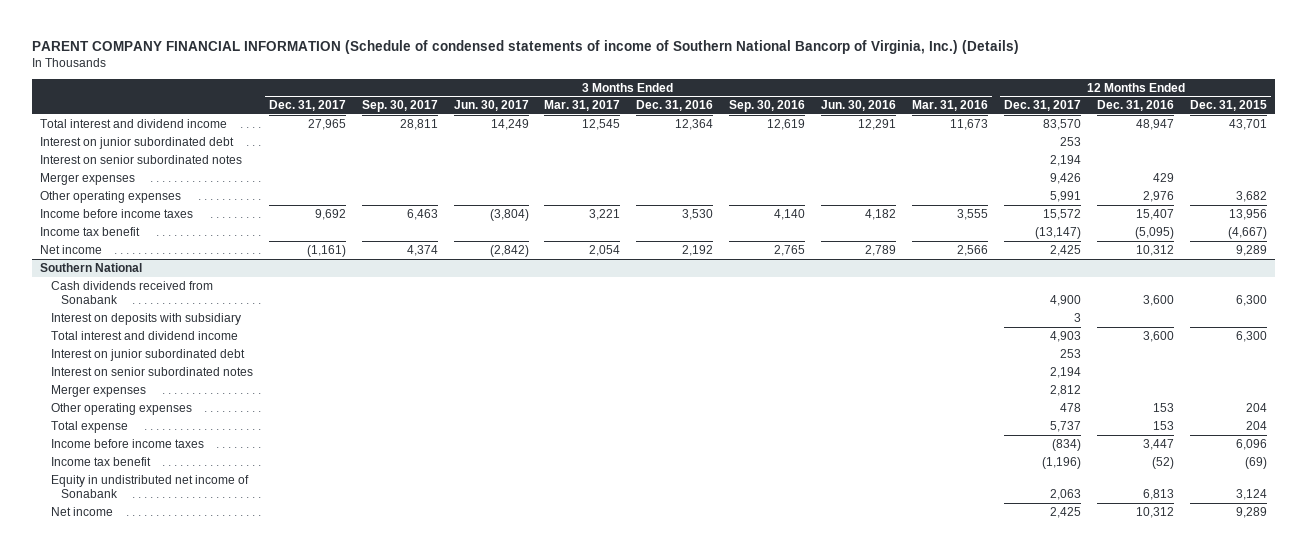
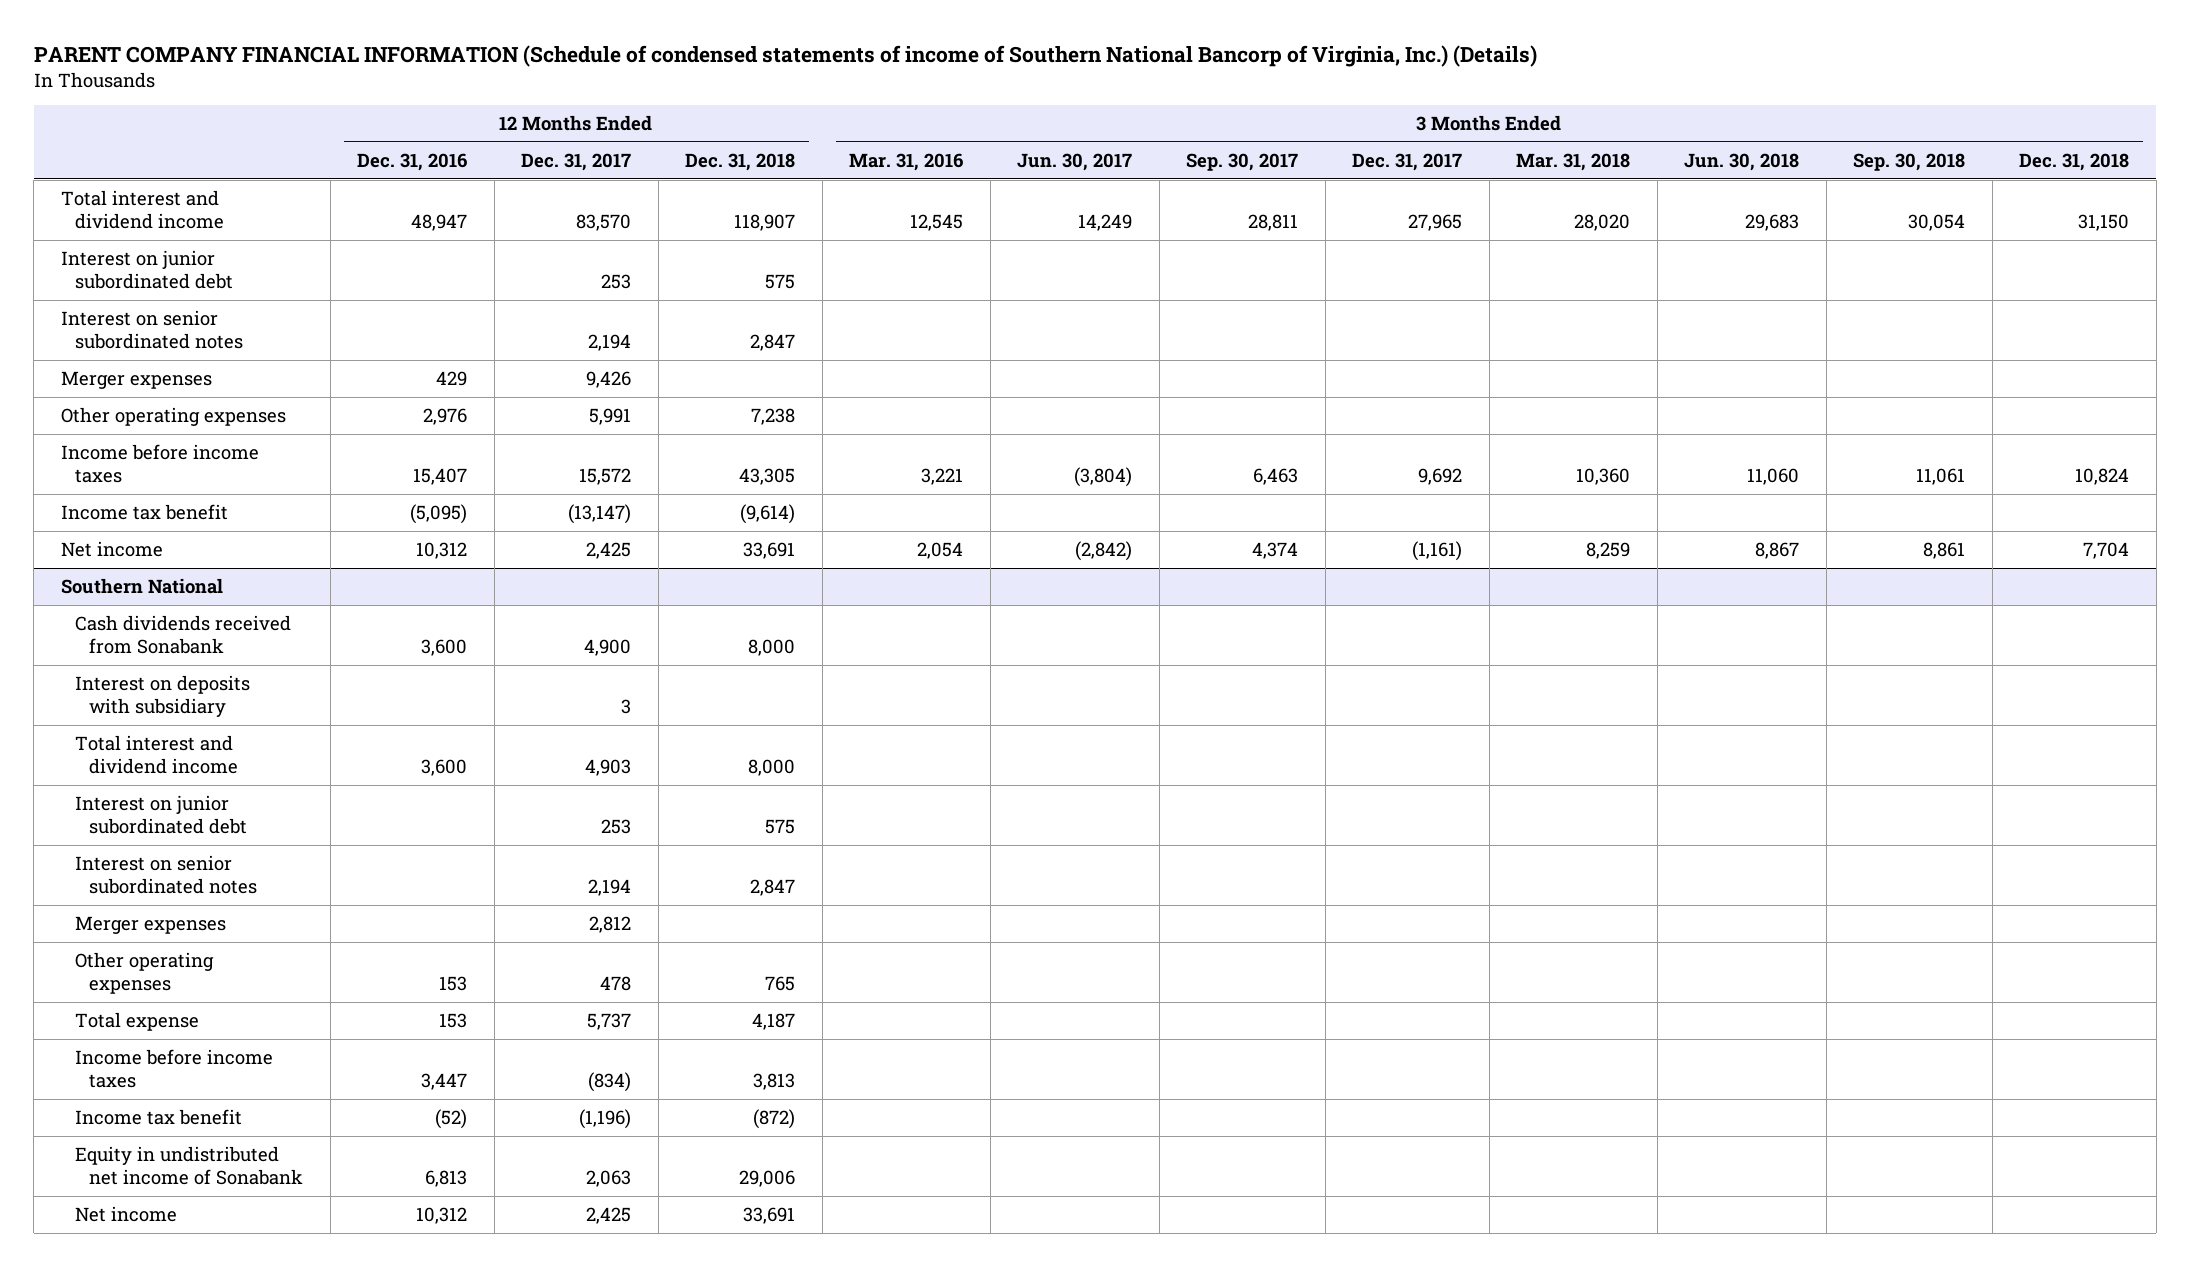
[544,100,621,112] Mar. 31, 2017 -> none
[636,100,714,112] Dec. 31, 2016 -> none
[729,100,806,113] Sep. 30, 2016 -> none
[821,100,897,112] Jun. 30, 2016 -> none
[1189,100,1267,112] Dec. 31, 2015 -> none
none -> [685,152,796,171] Dec. 31, 2018
none -> [1516,152,1631,171] Mar. 31, 2018
none -> [1684,152,1800,171] Jun. 30, 2018
none -> [1853,152,1966,171] Sep. 30, 2018
none -> [2019,152,2130,171] Dec. 31, 2018
[950,118,989,130] 11,673 -> [910,213,964,231] 12,545
[957,208,989,220] 3,555 -> [921,467,964,485] 3,221
[957,244,989,256] 2,566 -> [917,541,964,559] 2,054

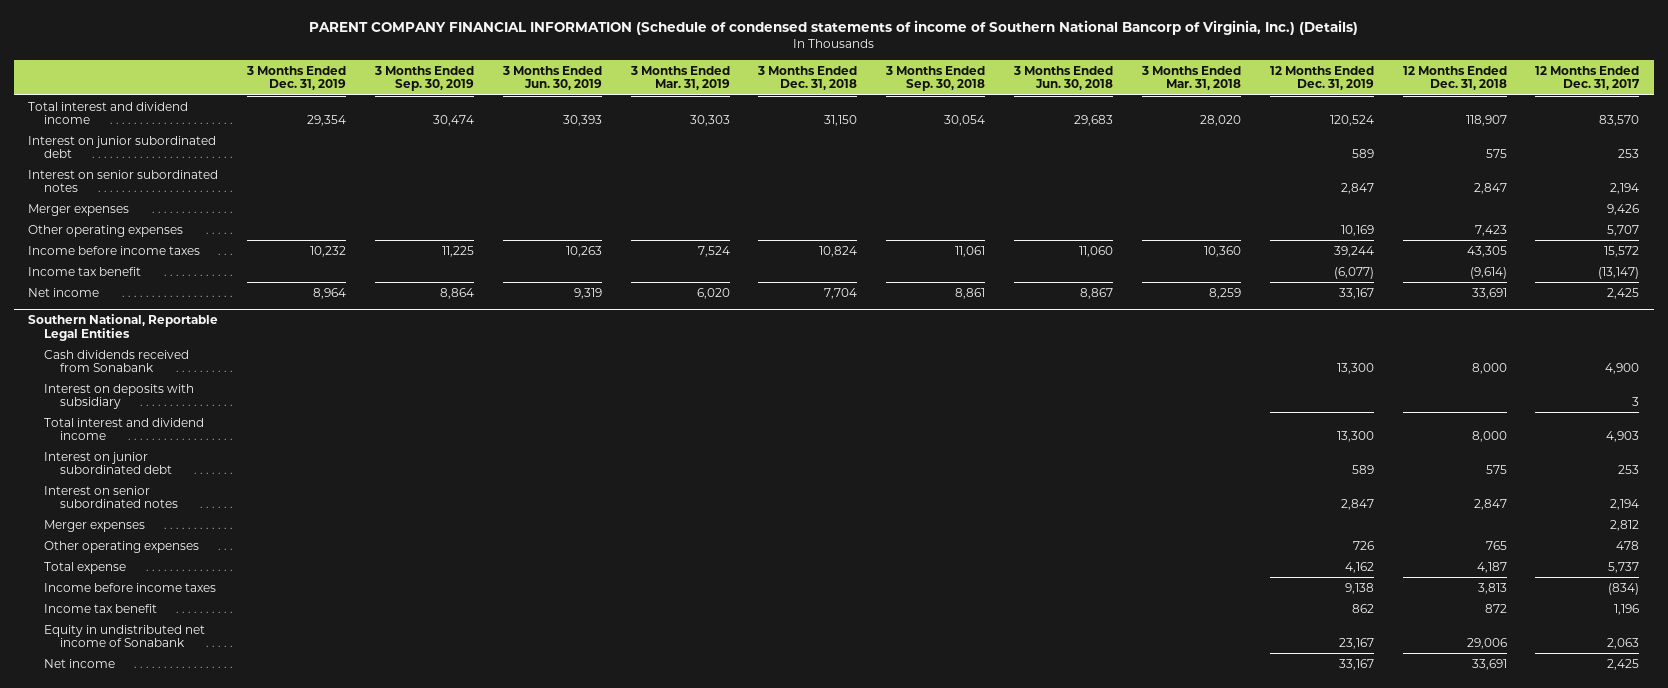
[357,152,468,171] Dec. 31, 2016 -> none
[849,152,964,171] Mar. 31, 2016 -> none
[1017,152,1133,171] Jun. 30, 2017 -> none
[1186,152,1299,171] Sep. 30, 2017 -> none
[1352,152,1463,171] Dec. 31, 2017 -> none
none -> [245,65,346,91] 3 Months Ended Dec. 31, 2019
none -> [373,65,474,92] 3 Months Ended Sep. 30, 2019
none -> [501,65,602,91] 3 Months Ended Jun. 30, 2019
none -> [629,65,730,91] 3 Months Ended Mar. 31, 2019
none -> [1269,65,1374,91] 12 Months Ended Dec. 31, 2019
[589,407,632,425] 5,991 -> [1607,224,1640,236] 5,707
[751,407,796,425] 7,238 -> [1474,224,1507,236] 7,423
[60,577,223,594] Southern National -> none
none -> [28,314,219,342] Southern National, Reportable Legal Entities
[579,1108,632,1129] (1,196) -> [1614,603,1640,615] 1,196
[753,1108,796,1129] (872) -> [1484,603,1507,613] 872

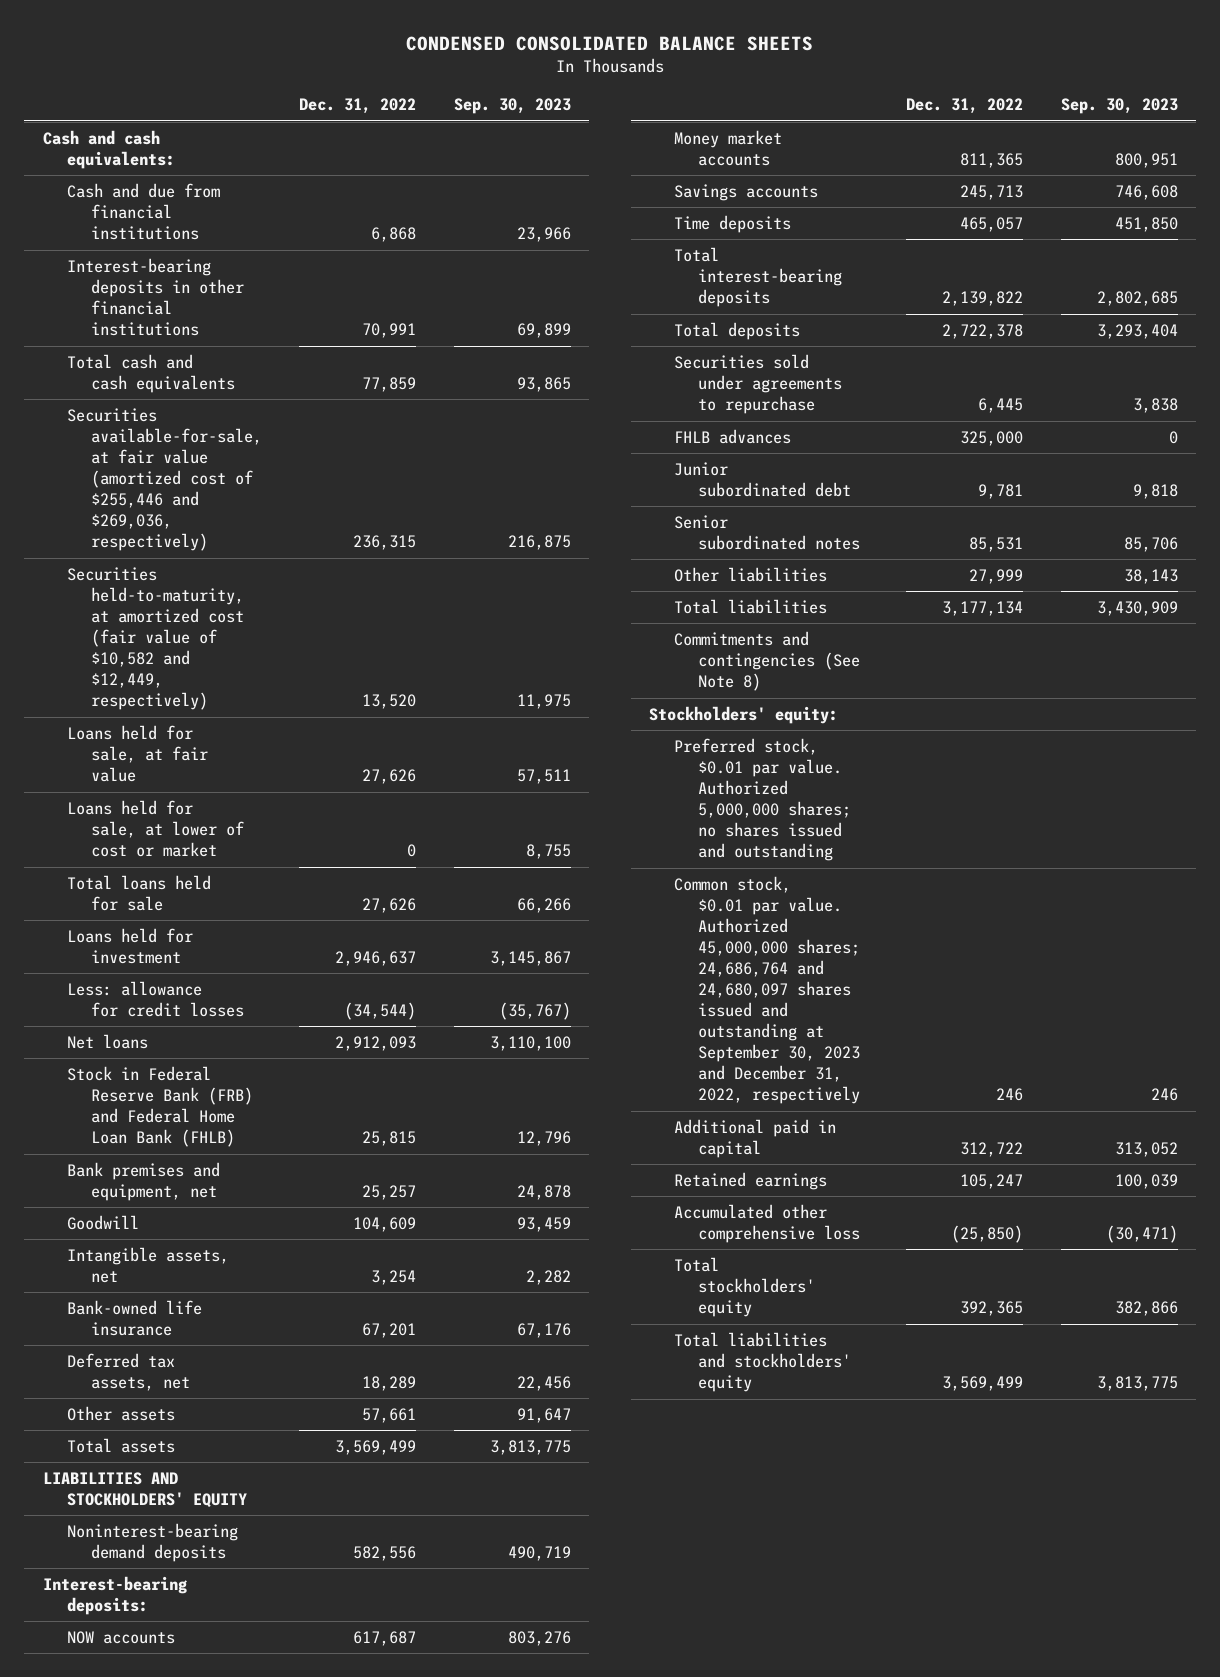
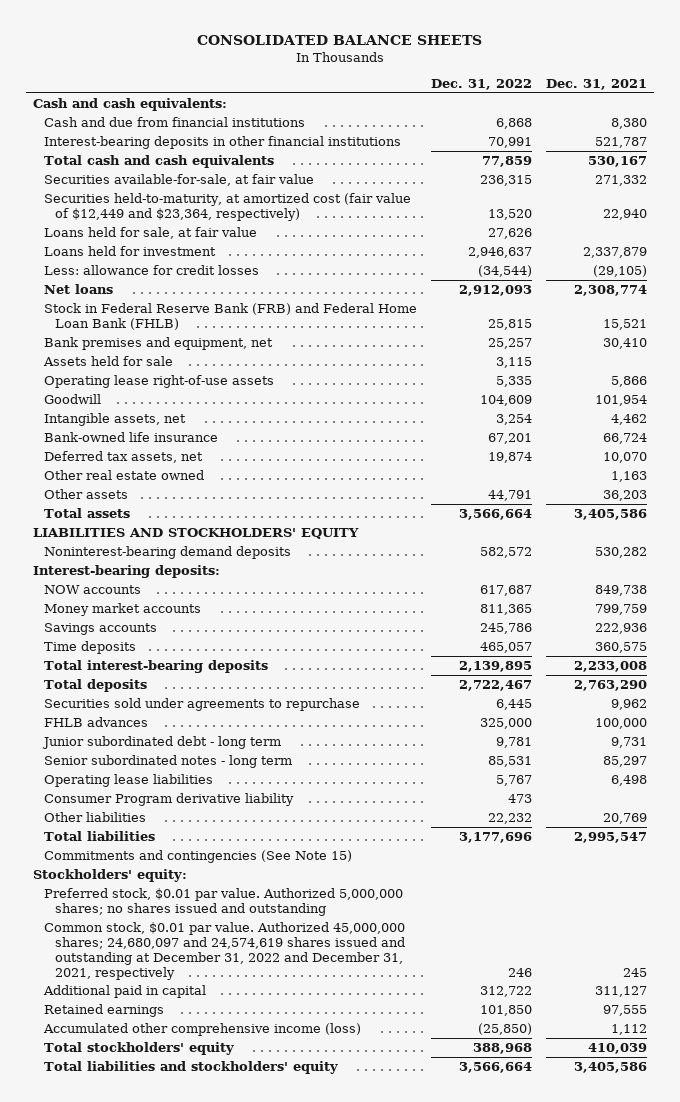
[406,35,814,51] CONDENSED CONSOLIDATED BALANCE SHEETS -> [196,34,482,45] CONSOLIDATED BALANCE SHEETS
[453,98,571,115] Sep. 30, 2023 -> none
none -> [546,78,648,90] Dec. 31, 2021
[66,407,263,552] Securities available-for-sale, at fair value (amortized cost of $255,446 and $269,036, respectively) -> [43,173,314,186] Securities available-for-sale, at fair value
[66,566,245,711] Securities held-to-maturity, at amortized cost (fair value of $10,582 and $12,449, respectively) -> [43,192,411,221] Securities held-to-maturity, at amortized cost (fair value of $12,449 and $23,364, respectively)
[66,799,245,858] Loans held for sale, at lower of cost or market -> none
[66,874,211,912] Total loans held for sale -> none
none -> [42,355,173,366] Assets held for sale
none -> [43,374,274,388] Operating lease right-of-use assets
[362,1376,417,1392] 18,289 -> [488,451,533,463] 19,874
none -> [43,469,204,480] Other real estate owned
[362,1407,417,1423] 57,661 -> [488,489,533,501] 44,791
[335,1439,417,1455] 3,569,499 -> [459,508,533,520] 3,566,664
[353,1546,417,1562] 582,556 -> [480,546,533,558] 582,572
[960,184,1024,200] 245,713 -> [480,622,533,634] 245,786
[942,291,1024,307] 2,139,822 -> [459,660,533,672] 2,139,895
[942,323,1024,339] 2,722,378 -> [459,679,533,691] 2,722,467
[673,461,851,498] Junior subordinated debt -> [41,735,281,749] Junior subordinated debt - long term
[673,514,860,551] Senior subordinated notes -> [43,754,292,768] Senior subordinated notes - long term
none -> [43,773,213,787] Operating lease liabilities
none -> [43,792,294,806] Consumer Program derivative liability
[969,568,1024,584] 27,999 -> [488,812,533,824] 22,232
[942,600,1024,616] 3,177,134 -> [459,831,533,843] 3,177,696
[673,630,860,692] Commitments and contingencies (See Note 8) -> [43,849,352,863] Commitments and contingencies (See Note 15)
[673,875,860,1105] Common stock, $0.01 par value. Authorized 45,000,000 shares; 24,686,764 and 24,680,097 shares issued and outstanding at September 30, 2023 and December 31, 2022, respectively -> [43,921,406,980] Common stock, $0.01 par value. Authorized 45,000,000 shares; 24,680,097 and 24,574,619 shares issued and outstanding at December 31, 2022 and December 31, 2021, respectively
[960,1173,1024,1189] 105,247 -> [480,1004,533,1016] 101,850
[673,1203,860,1244] Accumulated other comprehensive loss -> [42,1022,361,1036] Accumulated other comprehensive income (loss)
[960,1301,1024,1317] 392,365 -> [473,1042,533,1054] 388,968
[942,1376,1024,1392] 3,569,499 -> [459,1061,533,1073] 3,566,664

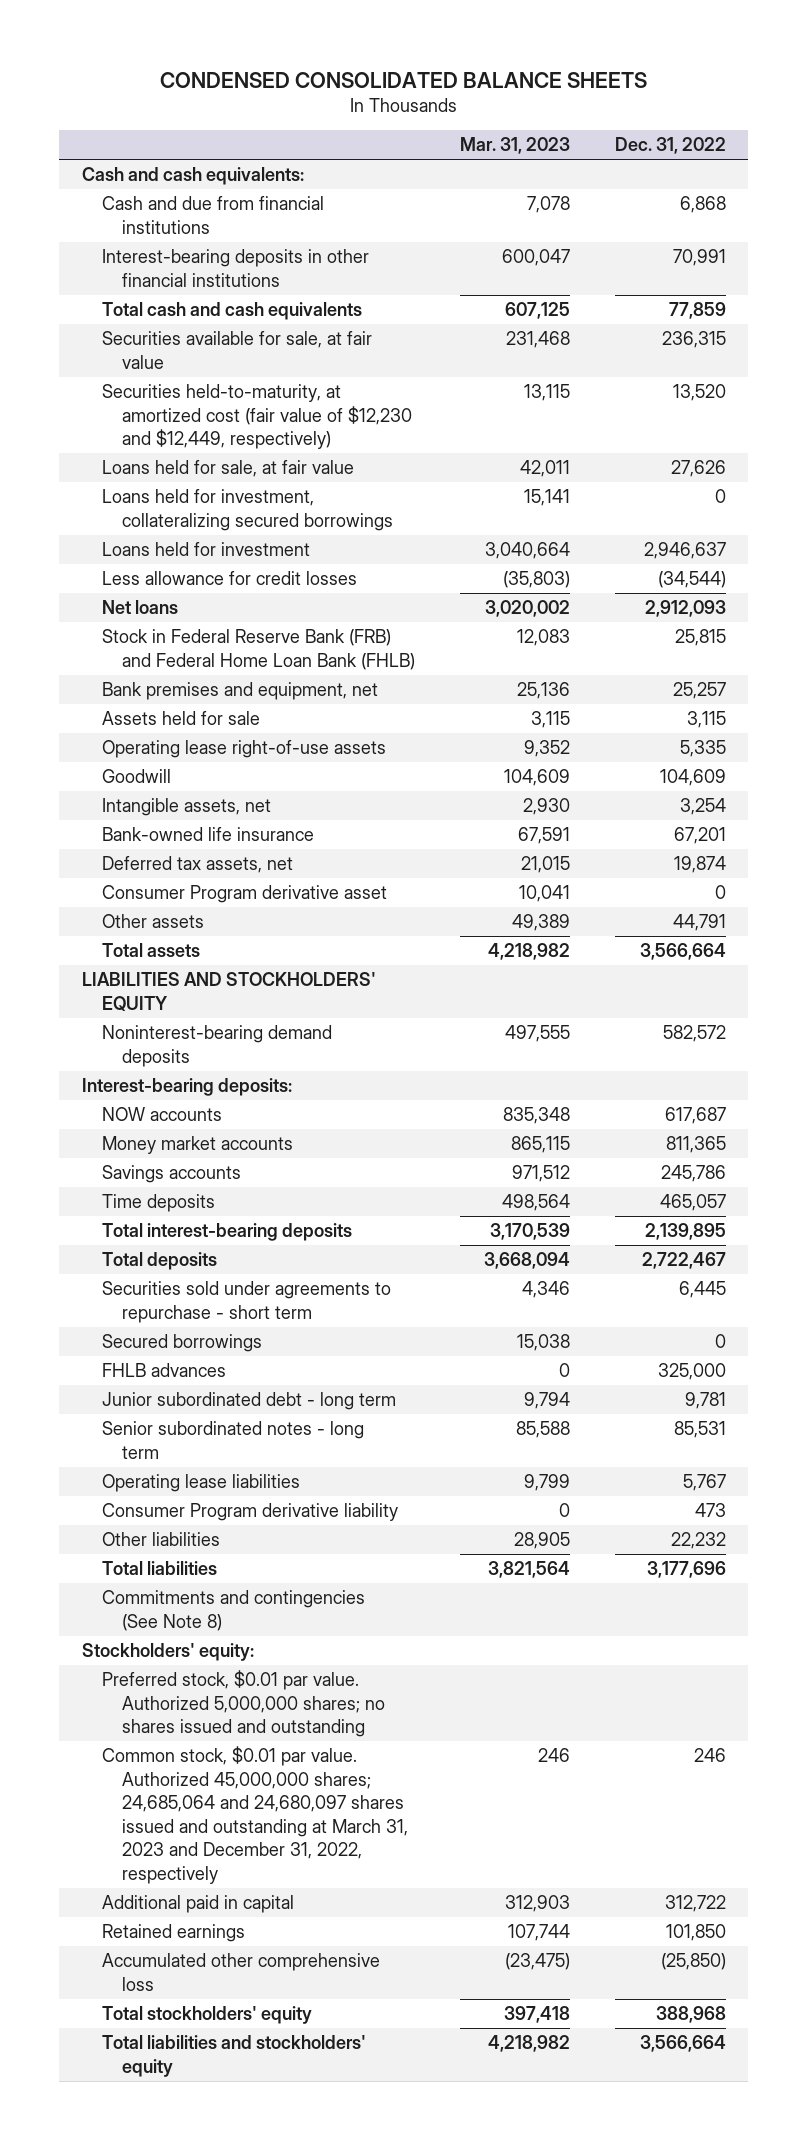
[196,34,482,45] CONSOLIDATED BALANCE SHEETS -> [159,71,647,88] CONDENSED CONSOLIDATED BALANCE SHEETS
[546,78,648,90] Dec. 31, 2021 -> none
none -> [459,137,570,155] Mar. 31, 2023
[43,173,314,186] Securities available-for-sale, at fair value -> [101,331,372,369] Securities available for sale, at fair value
[43,192,411,221] Securities held-to-maturity, at amortized cost (fair value of $12,449 and $23,364, respectively) -> [101,384,412,450] Securities held-to-maturity, at amortized cost (fair value of $12,230 and $12,449, respectively)
none -> [101,489,393,531] Loans held for investment, collateralizing secured borrowings
[43,264,259,275] Less: allowance for credit losses -> [101,571,357,586] Less allowance for credit losses
[43,469,204,480] Other real estate owned -> none
none -> [101,885,387,904] Consumer Program derivative asset
[43,697,360,711] Securities sold under agreements to repurchase -> [101,1281,391,1323] Securities sold under agreements to repurchase - short term
none -> [101,1334,262,1353] Secured borrowings
[43,849,352,863] Commitments and contingencies (See Note 15) -> [101,1590,365,1631] Commitments and contingencies (See Note 8)
[43,921,406,980] Common stock, $0.01 par value. Authorized 45,000,000 shares; 24,680,097 and 24,574,619 shares issued and outstanding at December 31, 2022 and December 31, 2021, respectively -> [101,1746,408,1884] Common stock, $0.01 par value. Authorized 45,000,000 shares; 24,685,064 and 24,680,097 shares issued and outstanding at March 31, 2023 and December 31, 2022, respectively
[42,1022,361,1036] Accumulated other comprehensive income (loss) -> [101,1953,380,1991] Accumulated other comprehensive loss

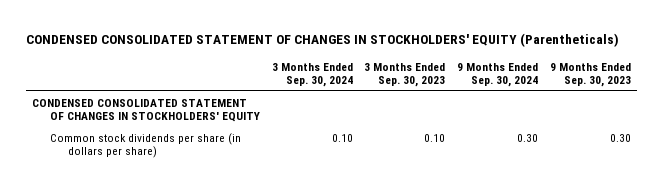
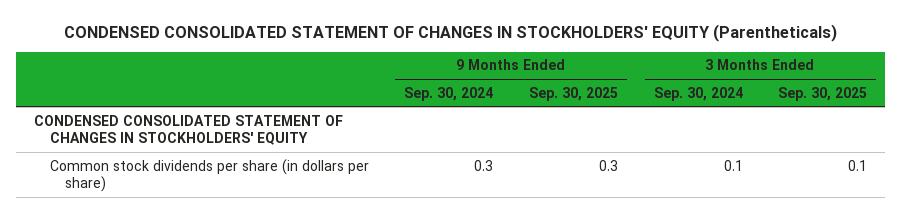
[364,62,446,88] 3 Months Ended Sep. 30, 2023 -> none
[549,62,631,88] 9 Months Ended Sep. 30, 2023 -> none
none -> [528,86,618,101] Sep. 30, 2025
none -> [778,86,868,101] Sep. 30, 2025
[331,133,353,142] 0.10 -> [723,159,743,171] 0.1
[517,133,539,142] 0.30 -> [474,159,494,171] 0.3

